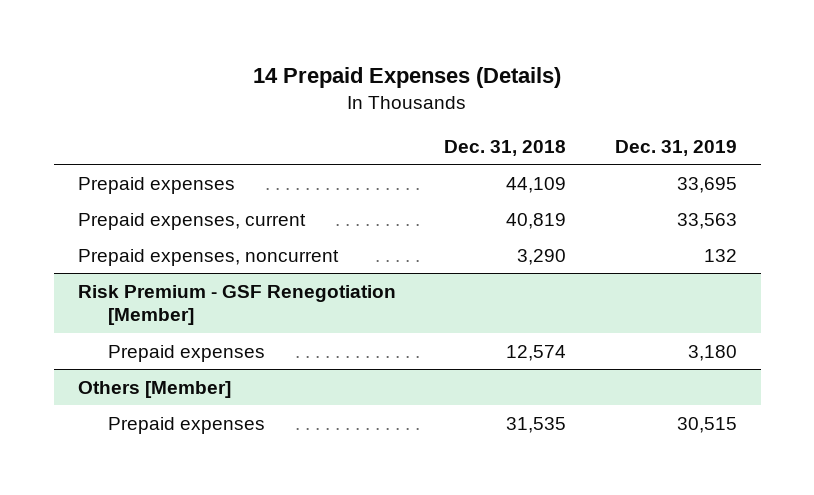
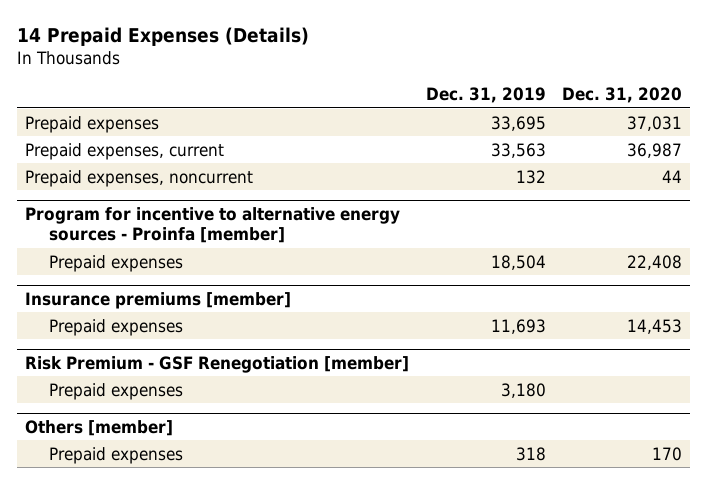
[444,140,567,157] Dec. 31, 2018 -> none
none -> [562,87,683,104] Dec. 31, 2020
none -> [25,206,401,244] Program for incentive to alternative energy sources - Proinfa [member]
none -> [49,254,184,272] Prepaid expenses
none -> [25,291,292,309] Insurance premiums [member]
none -> [49,318,184,336] Prepaid expenses
[77,284,396,326] Risk Premium - GSF Renegotiation [Member] -> [25,355,410,373] Risk Premium - GSF Renegotiation [member]
[77,380,231,398] Others [Member] -> [25,419,174,436] Others [member]
[676,416,737,433] 30,515 -> [515,446,546,461] 318

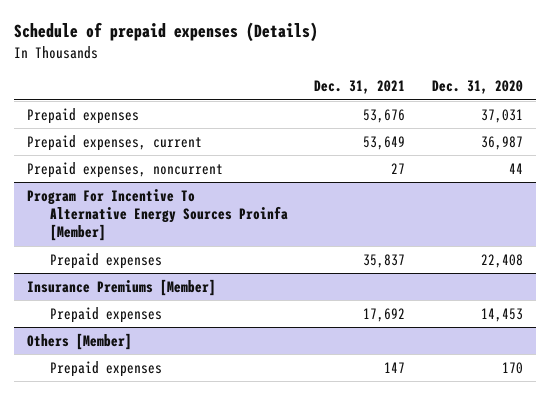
[17,27,310,47] 14 Prepaid Expenses (Details) -> [13,22,318,43] Schedule of prepaid expenses (Details)
[425,87,546,104] Dec. 31, 2019 -> none
none -> [314,80,406,95] Dec. 31, 2021
[25,206,401,244] Program for incentive to alternative energy sources - Proinfa [member] -> [27,188,289,242] Program For Incentive To Alternative Energy Sources Proinfa [Member]
[25,291,292,309] Insurance premiums [member] -> [27,278,217,296] Insurance Premiums [Member]
[25,355,410,373] Risk Premium - GSF Renegotiation [member] -> none
[49,382,184,400] Prepaid expenses -> none
[25,419,174,436] Others [member] -> [27,332,133,350] Others [Member]

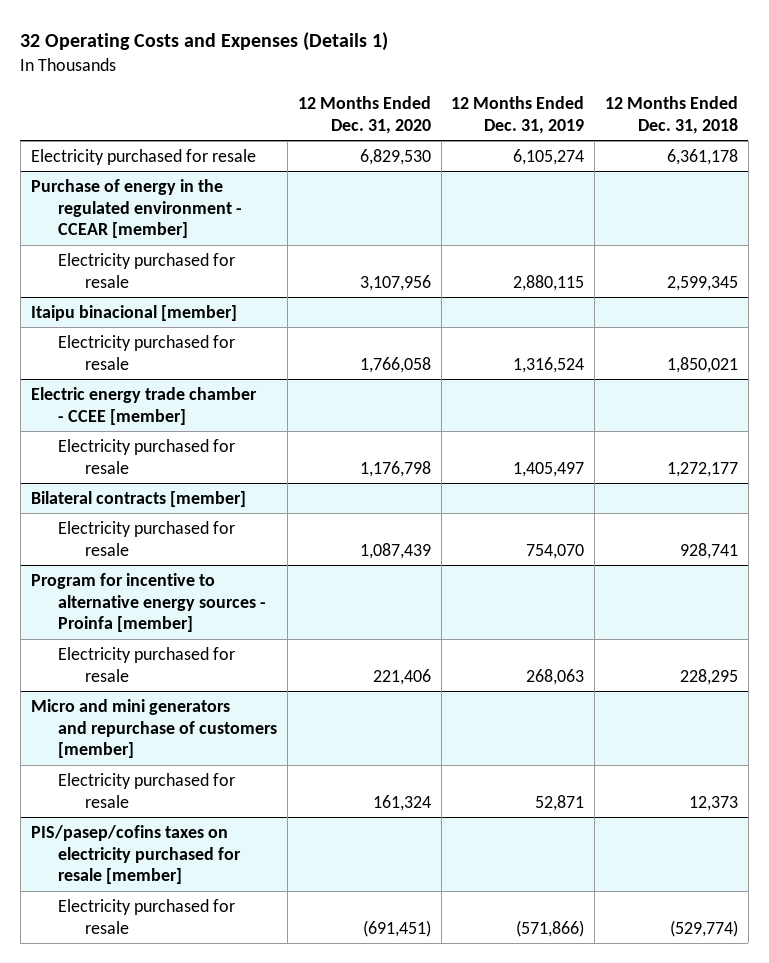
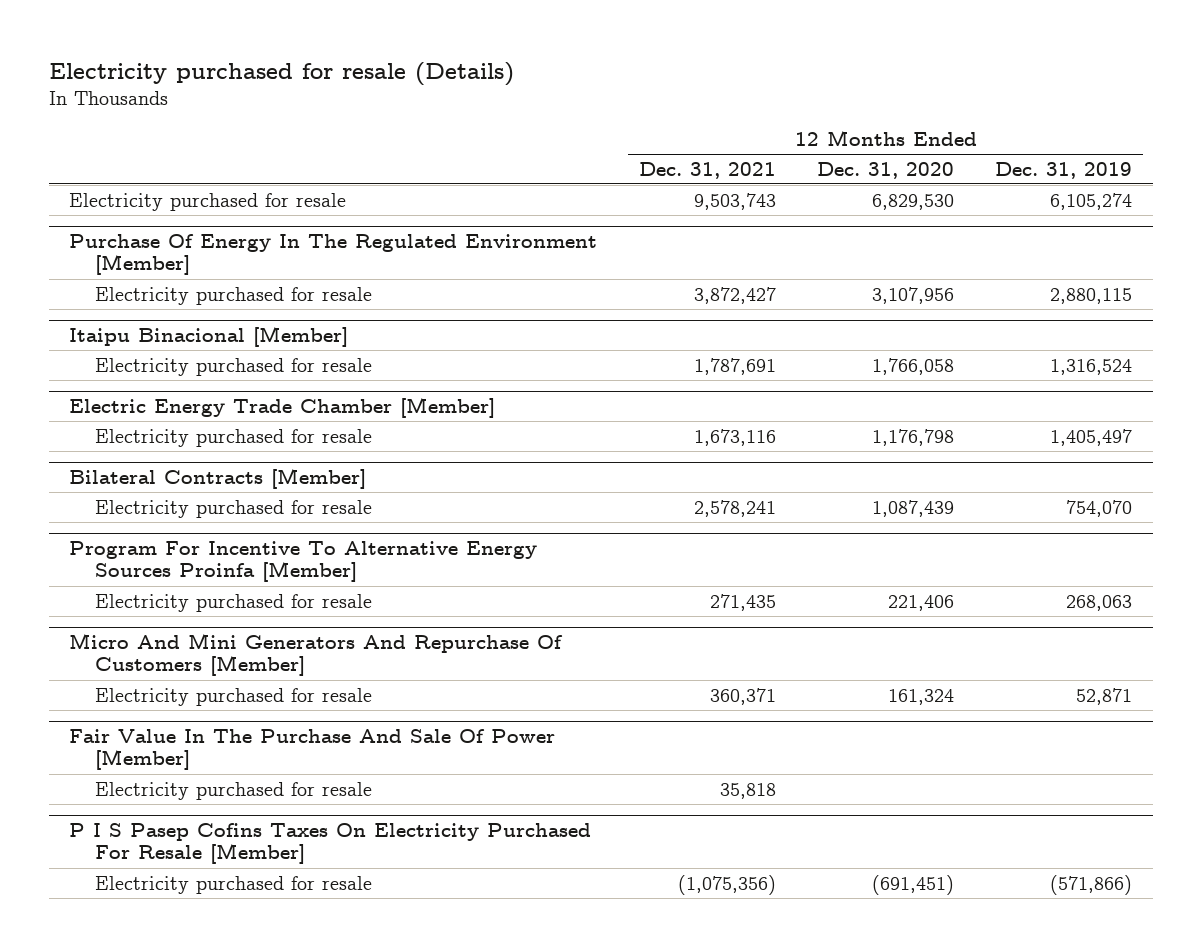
[20,32,389,52] 32 Operating Costs and Expenses (Details 1) -> [48,61,514,86] Electricity purchased for resale (Details)
[605,95,739,134] 12 Months Ended Dec. 31, 2018 -> none
none -> [638,161,776,179] Dec. 31, 2021
[30,178,242,239] Purchase of energy in the regulated environment - CCEAR [member] -> [69,233,598,276] Purchase Of Energy In The Regulated Environment [Member]
[30,304,237,321] Itaipu binacional [member] -> [69,325,349,347] Itaipu Binacional [Member]
[30,386,257,425] Electric energy trade chamber - CCEE [member] -> [69,396,496,418] Electric Energy Trade Chamber [Member]
[30,490,246,507] Bilateral contracts [member] -> [69,467,367,489] Bilateral Contracts [Member]
[30,572,266,633] Program for incentive to alternative energy sources - Proinfa [member] -> [69,540,538,583] Program For Incentive To Alternative Energy Sources Proinfa [Member]
[30,698,277,759] Micro and mini generators and repurchase of customers [member] -> [69,632,564,677] Micro And Mini Generators And Repurchase Of Customers [Member]
none -> [69,728,556,771] Fair Value In The Purchase And Sale Of Power [Member]
none -> [95,781,373,800] Electricity purchased for resale
[30,824,241,885] PIS/pasep/cofins taxes on electricity purchased for resale [member] -> [69,822,592,865] P I S Pasep Cofins Taxes On Electricity Purchased For Resale [Member]

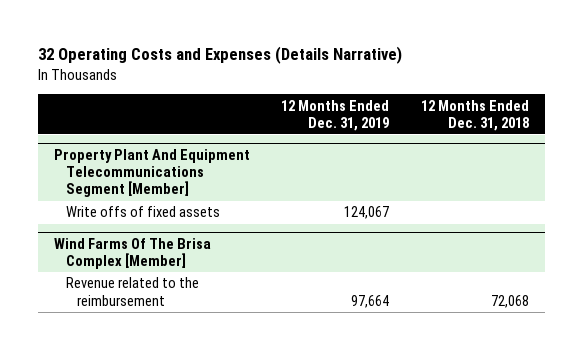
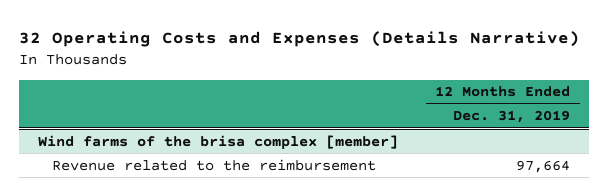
[421,99,530,131] 12 Months Ended Dec. 31, 2018 -> none
[53,148,250,198] Property Plant And Equipment Telecommunications Segment [Member] -> none
[65,206,220,218] Write offs of fixed assets -> none
[53,237,211,270] Wind Farms Of The Brisa Complex [Member] -> [38,134,399,149] Wind farms of the brisa complex [member]

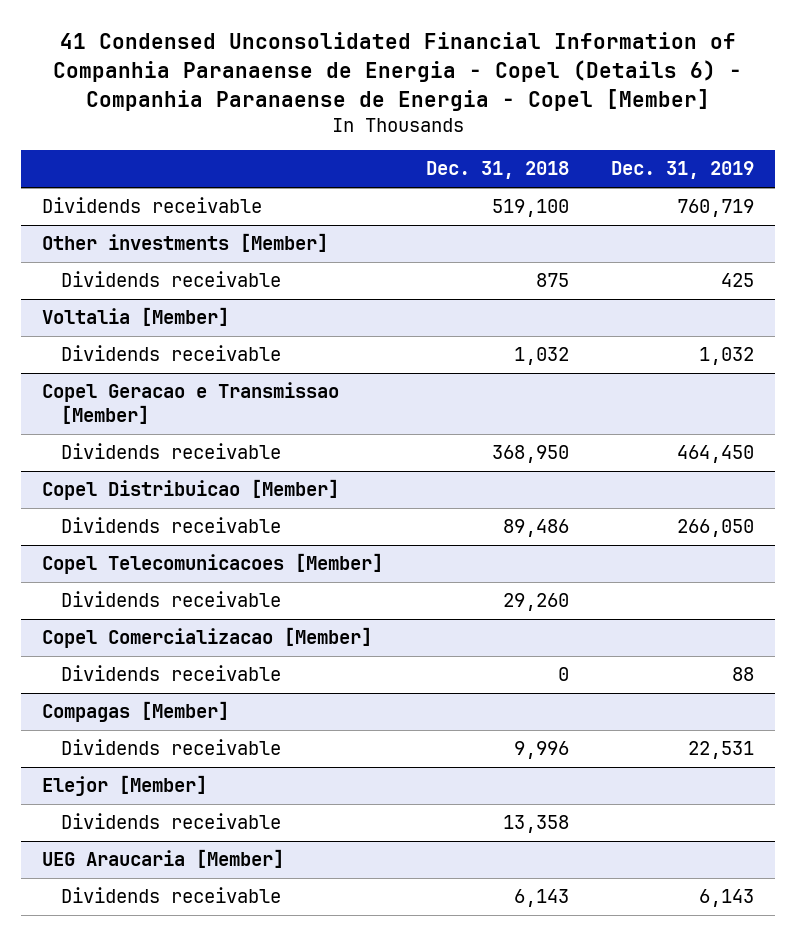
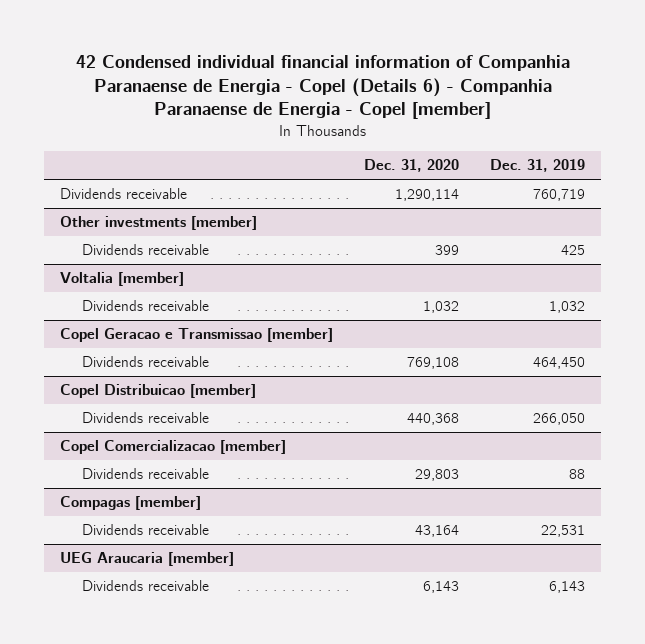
[53,32,743,111] 41 Condensed Unconsolidated Financial Information of Companhia Paranaense de Energia - Copel (Details 6) - Companhia Paranaense de Energia - Copel [Member] -> [75,55,570,120] 42 Condensed individual financial information of Companhia Paranaense de Energia - Copel (Details 6) - Companhia Paranaense de Energia - Copel [member]
[425,161,569,180] Dec. 31, 2018 -> none
none -> [364,159,460,173] Dec. 31, 2020
[42,233,329,253] Other investments [Member] -> [59,216,257,231] Other investments [member]
[42,307,230,327] Voltalia [Member] -> [59,272,184,287] Voltalia [member]
[42,382,340,424] Copel Geracao e Transmissao [Member] -> [59,328,333,343] Copel Geracao e Transmissao [member]
[42,479,340,501] Copel Distribuicao [Member] -> [59,384,256,399] Copel Distribuicao [member]
[60,591,281,608] Dividends receivable -> none
[42,627,373,649] Copel Comercializacao [Member] -> none
[42,553,384,575] Copel Telecomunicacoes [Member] -> [59,440,286,455] Copel Comercializacao [member]
[42,701,230,723] Compagas [Member] -> [59,496,201,511] Compagas [member]
[60,813,281,830] Dividends receivable -> none
[42,849,285,869] UEG Araucaria [Member] -> none
[42,775,208,797] Elejor [Member] -> [59,552,234,567] UEG Araucaria [member]

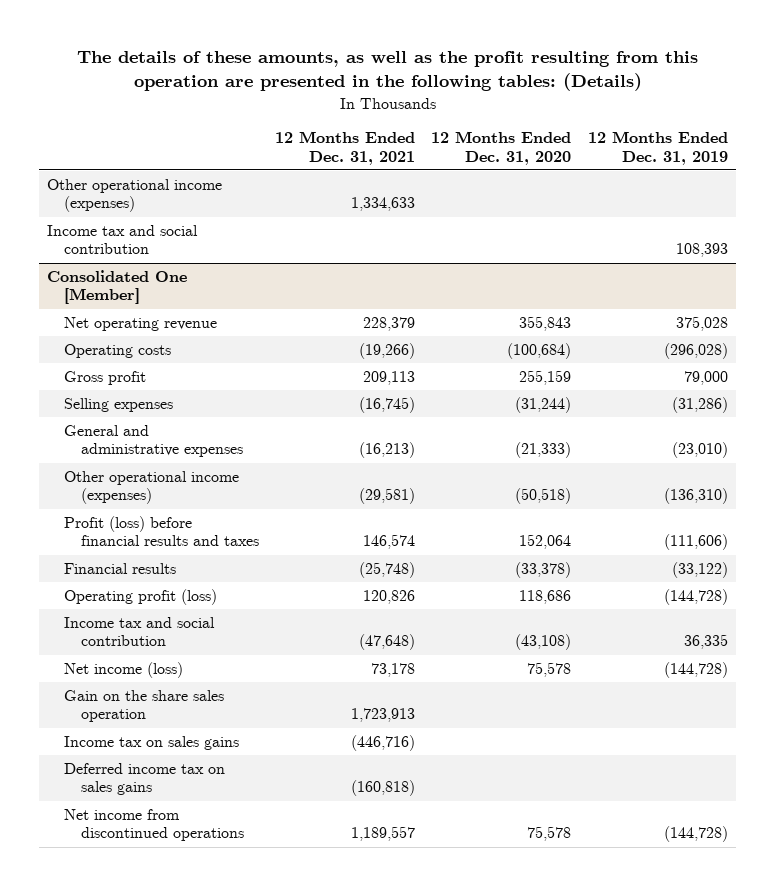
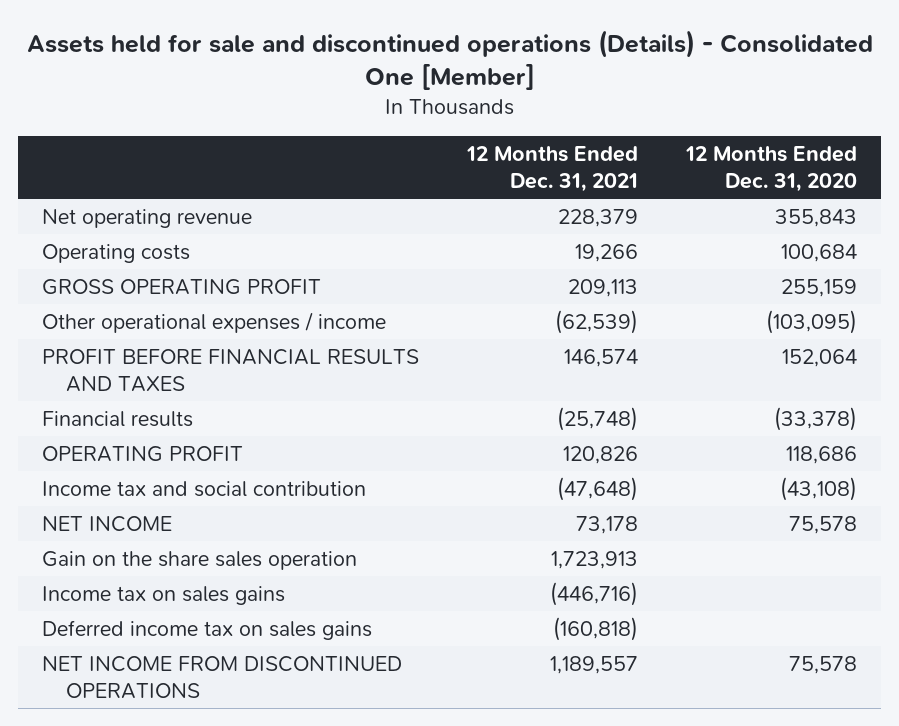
[76,51,698,92] The details of these amounts, as well as the profit resulting from this operation are presented in the following tables: (Details) -> [26,29,873,91] Assets held for sale and discontinued operations (Details) - Consolidated One [Member]
[587,130,728,165] 12 Months Ended Dec. 31, 2019 -> none
[47,178,223,213] Other operational income (expenses) -> none
[47,224,199,255] Income tax and social contribution -> none
[47,269,188,305] Consolidated One [Member] -> none
[63,397,173,412] Selling expenses -> none
[63,424,243,458] General and administrative expenses -> none
[359,342,416,359] (19,266) -> [575,243,639,262] 19,266
[507,342,572,359] (100,684) -> [780,243,857,262] 100,684
[63,370,146,385] Gross profit -> [42,278,322,295] GROSS OPERATING PROFIT
[63,470,239,505] Other operational income (expenses) -> [42,311,387,333] Other operational expenses / income
[359,488,416,505] (29,581) -> [555,309,639,334] (62,539)
[515,488,572,505] (50,518) -> [765,309,857,334] (103,095)
[63,515,259,547] Profit (loss) before financial results and taxes -> [42,348,420,392] PROFIT BEFORE FINANCIAL RESULTS AND TAXES
[63,588,217,605] Operating profit (loss) -> [42,445,244,462] OPERATING PROFIT
[63,661,183,678] Net income (loss) -> [42,515,173,532] NET INCOME
[63,808,244,842] Net income from discontinued operations -> [42,655,403,699] NET INCOME FROM DISCONTINUED OPERATIONS

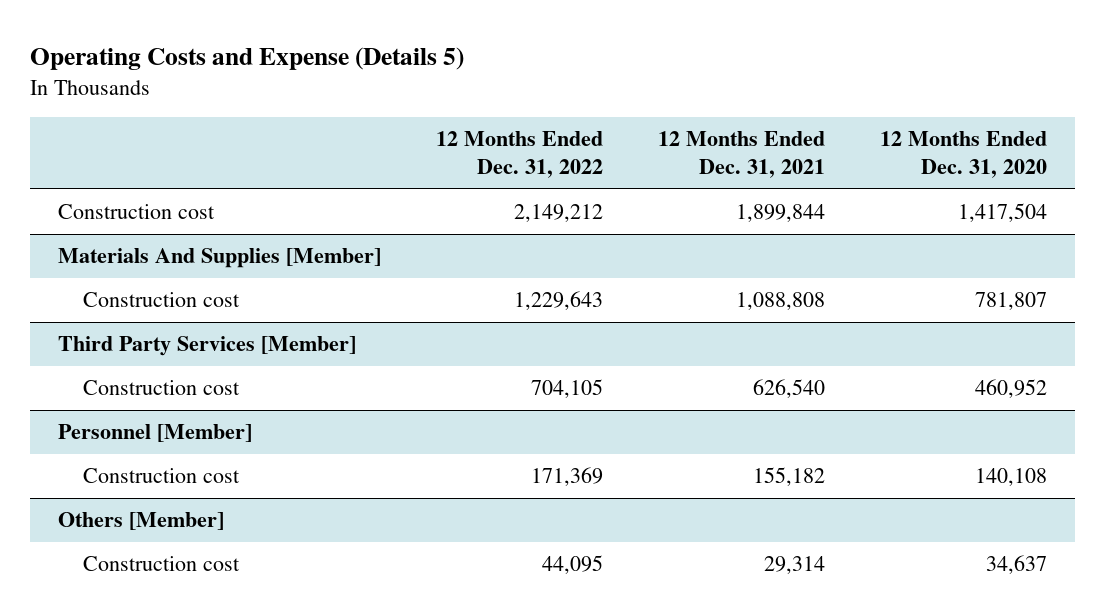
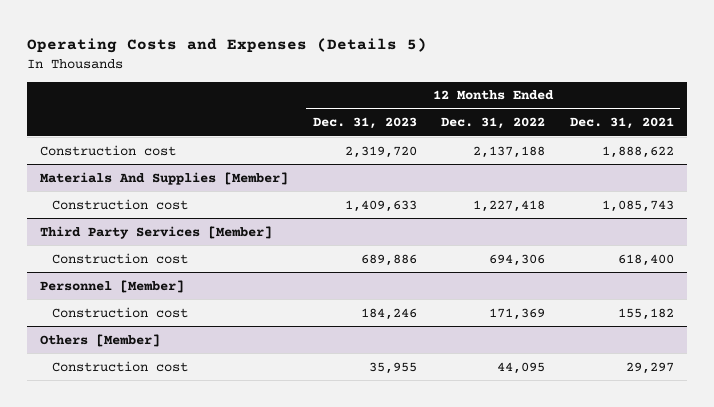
[30,46,465,70] Operating Costs and Expense (Details 5) -> [27,37,428,53] Operating Costs and Expenses (Details 5)
[880,131,1048,179] 12 Months Ended Dec. 31, 2020 -> none
none -> [312,117,417,130] Dec. 31, 2023
[514,204,604,223] 2,149,212 -> [473,145,546,158] 2,137,188
[736,204,826,223] 1,899,844 -> [602,145,675,158] 1,888,622
[514,291,604,311] 1,229,643 -> [473,199,546,212] 1,227,418
[736,292,826,311] 1,088,808 -> [602,199,675,212] 1,085,743
[531,379,604,399] 704,105 -> [489,253,546,266] 694,306
[753,379,826,399] 626,540 -> [618,253,675,266] 618,400
[764,556,826,575] 29,314 -> [626,361,675,374] 29,297

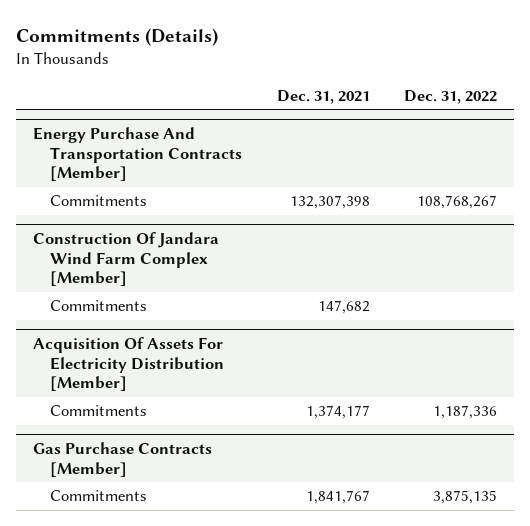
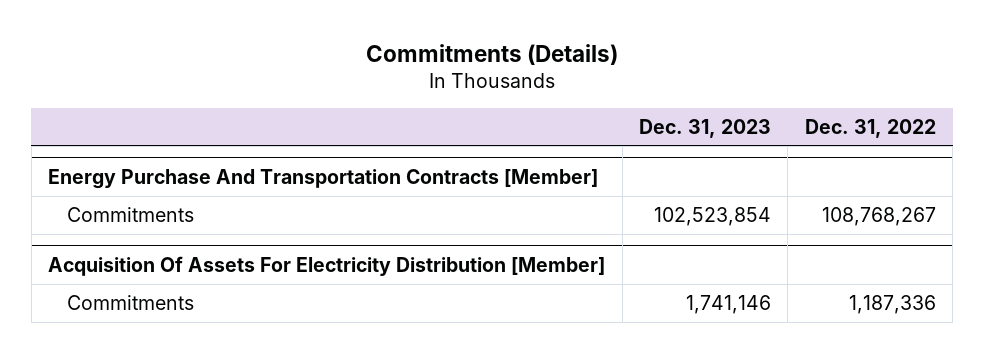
[276,89,370,104] Dec. 31, 2021 -> none
none -> [639,118,772,138] Dec. 31, 2023
[33,232,220,287] Construction Of Jandara Wind Farm Complex [Member] -> none
[50,300,148,312] Commitments -> none
[33,442,213,477] Gas Purchase Contracts [Member] -> none
[50,490,148,502] Commitments -> none

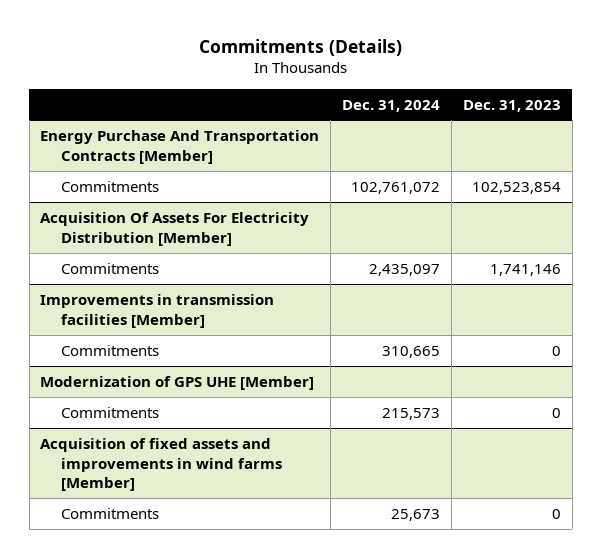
[804,118,936,138] Dec. 31, 2022 -> none
none -> [342,99,441,112] Dec. 31, 2024
none -> [40,293,275,328] Improvements in transmission facilities [Member]
none -> [61,344,160,356] Commitments
none -> [40,375,315,390] Modernization of GPS UHE [Member]
none -> [61,406,160,418] Commitments
none -> [40,437,283,492] Acquisition of fixed assets and improvements in wind farms [Member]
none -> [61,507,160,519] Commitments

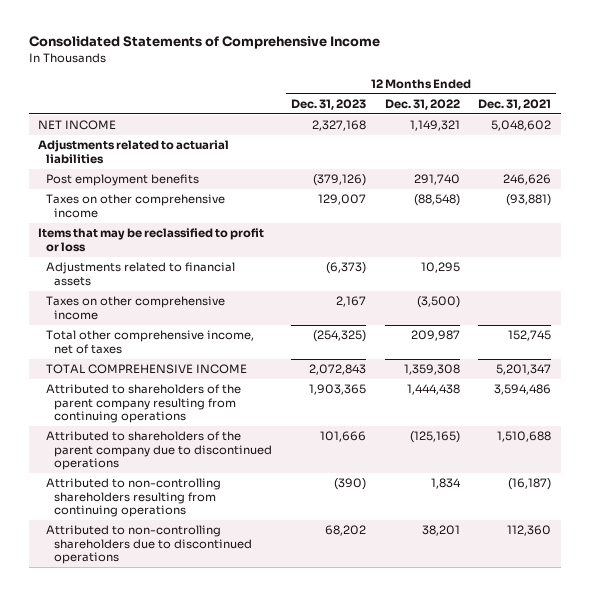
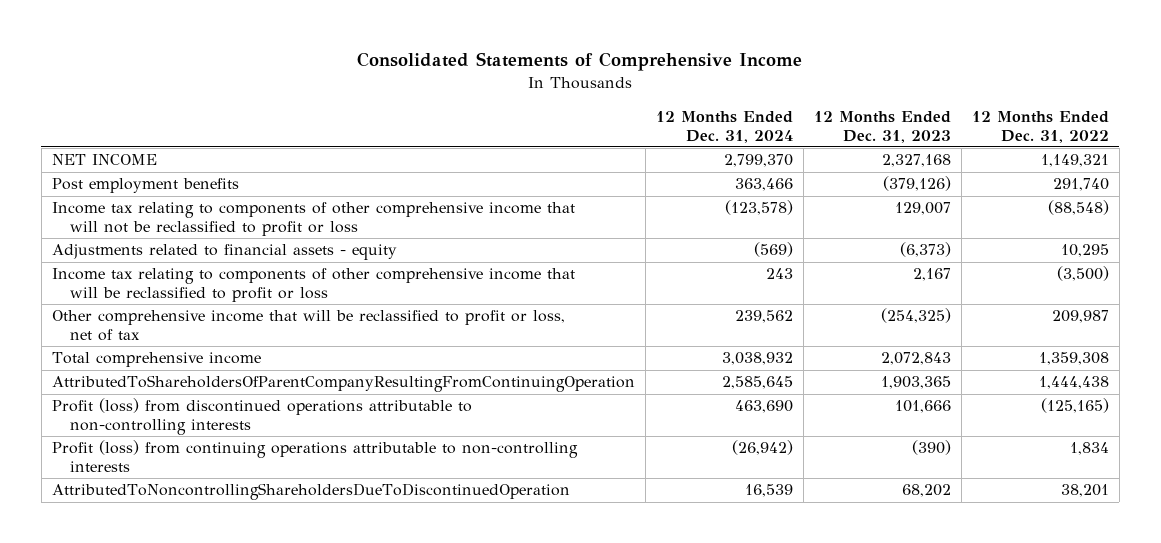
[478,98,552,110] Dec. 31, 2021 -> none
none -> [655,110,793,143] 12 Months Ended Dec. 31, 2024
[37,140,229,164] Adjustments related to actuarial liabilities -> none
[37,228,264,252] Items that may be reclassified to profit or loss -> none
[46,194,226,218] Taxes on other comprehensive income -> [51,202,575,237] Income tax relating to components of other comprehensive income that will not be reclassified to profit or loss
[46,262,236,286] Adjustments related to financial assets -> [51,244,397,261] Adjustments related to financial assets - equity
[46,296,226,320] Taxes on other comprehensive income -> [51,268,575,303] Income tax relating to components of other comprehensive income that will be reclassified to profit or loss
[46,330,255,354] Total other comprehensive income, net of taxes -> [51,310,565,342] Other comprehensive income that will be reclassified to profit or loss, net of tax
[46,364,248,375] TOTAL COMPREHENSIVE INCOME -> [51,352,261,368] Total comprehensive income
[46,384,242,424] Attributed to shareholders of the parent company resulting from continuing operations -> [51,375,635,393] AttributedToShareholdersOfParentCompanyResultingFromContinuingOperation
[46,431,273,471] Attributed to shareholders of the parent company due to discontinued operations -> [51,398,472,436] Profit (loss) from discontinued operations attributable to non-controlling interests
[46,478,222,518] Attributed to non-controlling shareholders resulting from continuing operations -> [51,440,578,473] Profit (loss) from continuing operations attributable to non-controlling interests
[46,525,253,565] Attributed to non-controlling shareholders due to discontinued operations -> [51,483,570,501] AttributedToNoncontrollingShareholdersDueToDiscontinuedOperation

